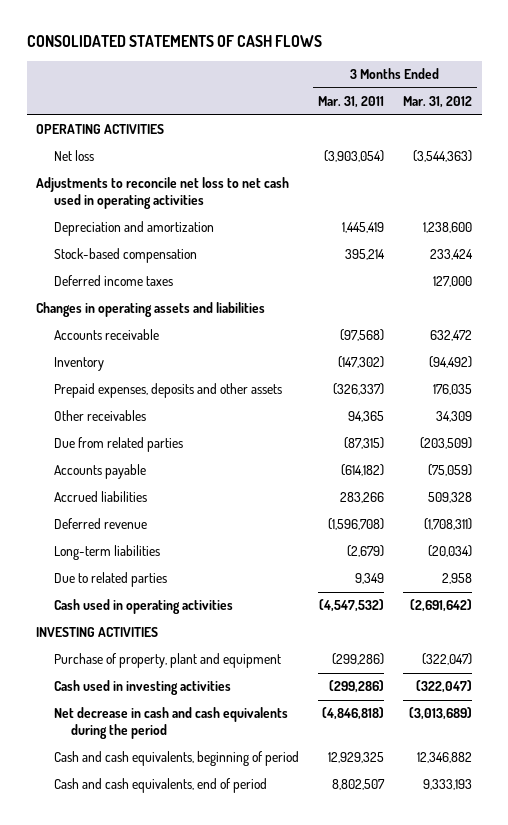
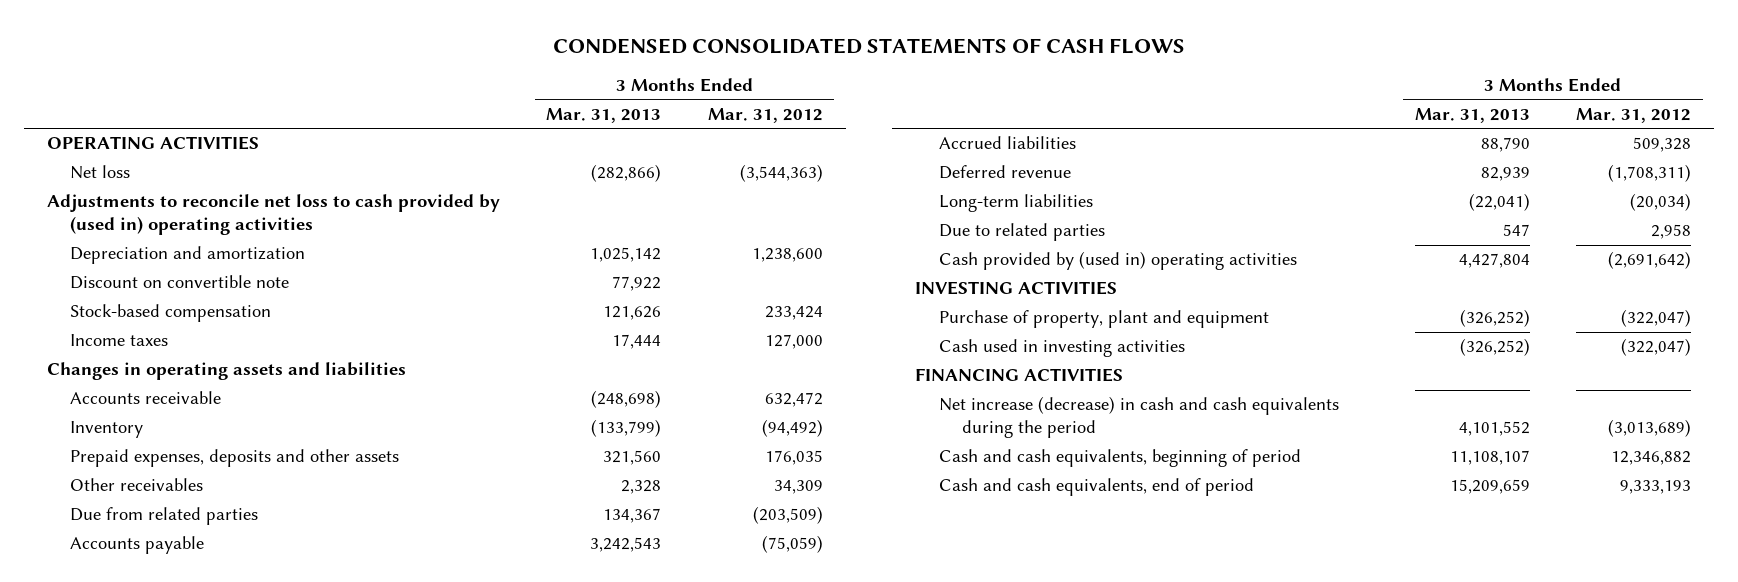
[26,35,322,48] CONSOLIDATED STATEMENTS OF CASH FLOWS -> [553,37,1186,54] CONDENSED CONSOLIDATED STATEMENTS OF CASH FLOWS
[317,96,384,109] Mar. 31, 2011 -> none
none -> [546,107,662,123] Mar. 31, 2013
[36,177,290,210] Adjustments to reconcile net loss to net cash used in operating activities -> [47,194,501,236] Adjustments to reconcile net loss to cash provided by (used in) operating activities
none -> [70,275,290,290] Discount on convertible note
[53,275,173,287] Deferred income taxes -> [70,334,169,347] Income taxes
[53,599,233,615] Cash used in operating activities -> [938,251,1297,271] Cash provided by (used in) operating activities
none -> [915,368,1124,383] FINANCING ACTIVITIES
[53,707,288,740] Net decrease in cash and cash equivalents during the period -> [938,396,1339,439] Net increase (decrease) in cash and cash equivalents during the period

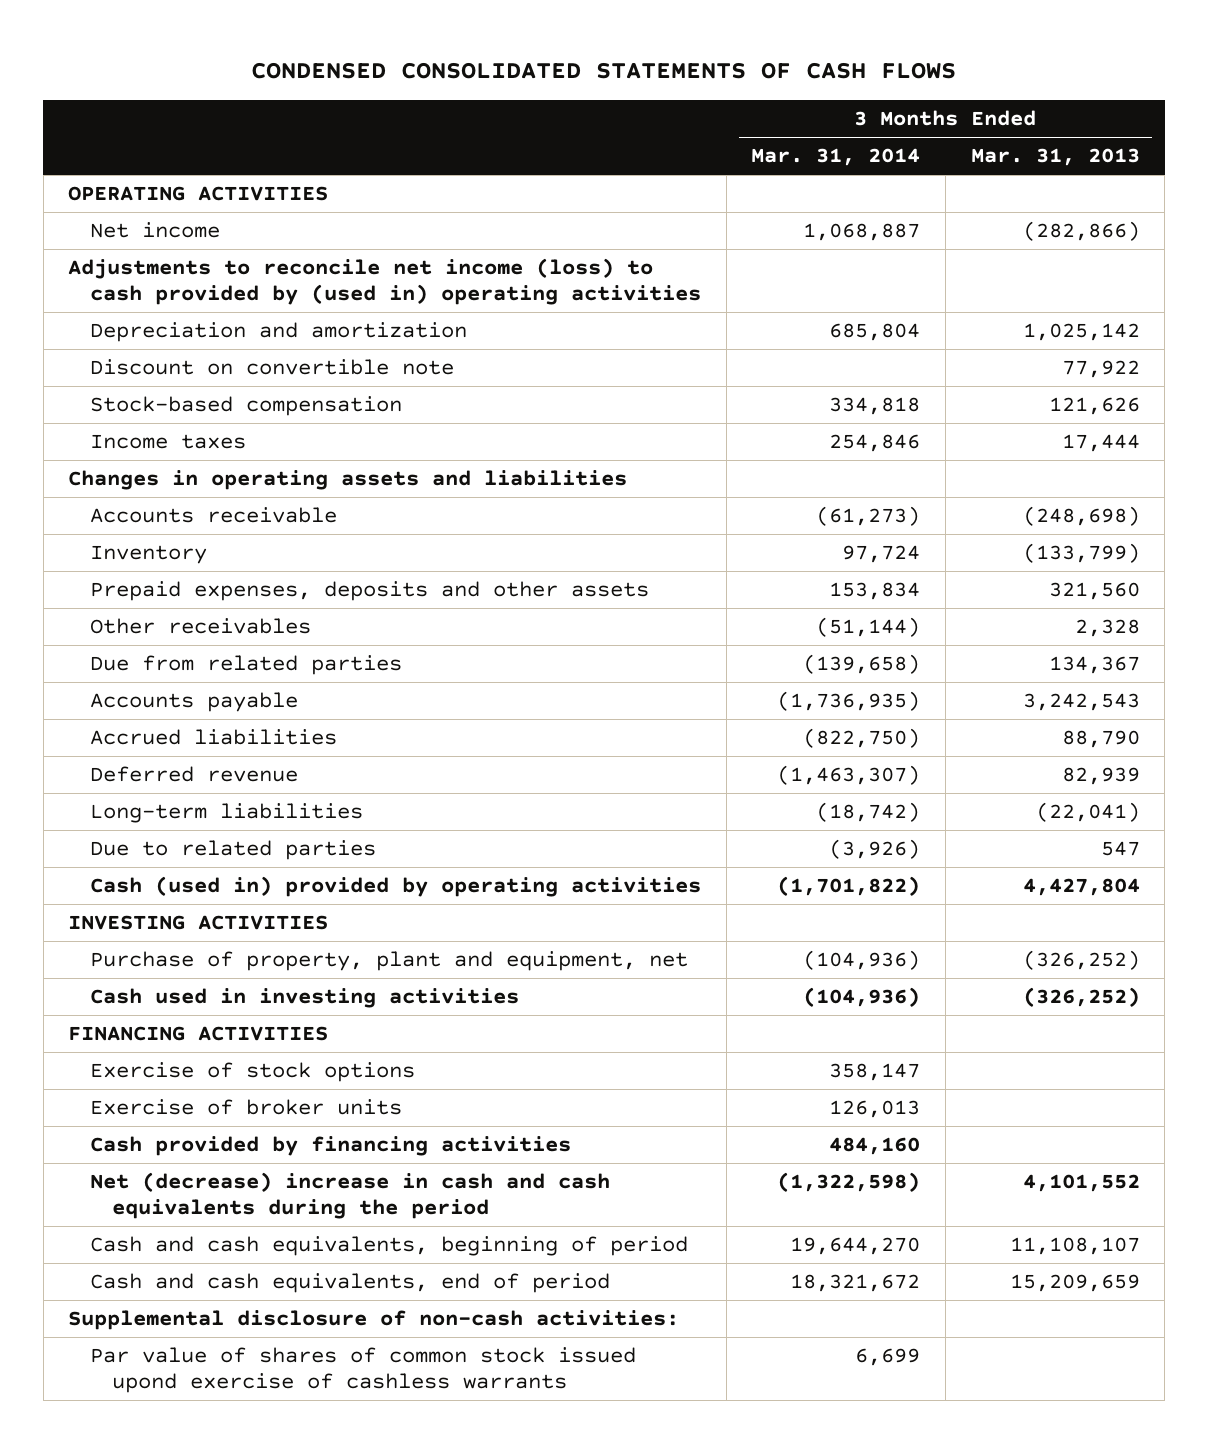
[707,107,823,123] Mar. 31, 2012 -> none
none -> [751,148,921,167] Mar. 31, 2014
[70,165,131,180] Net loss -> [90,222,221,239] Net income
[47,194,501,236] Adjustments to reconcile net loss to cash provided by (used in) operating activities -> [68,258,702,306] Adjustments to reconcile net income (loss) to cash provided by (used in) operating activities
[938,251,1297,271] Cash provided by (used in) operating activities -> [90,876,702,898] Cash (used in) provided by operating activities
[938,310,1269,329] Purchase of property, plant and equipment -> [90,951,689,972] Purchase of property, plant and equipment, net
none -> [90,1062,416,1083] Exercise of stock options
none -> [90,1099,403,1116] Exercise of broker units
none -> [90,1136,572,1157] Cash provided by financing activities
[938,396,1339,439] Net increase (decrease) in cash and cash equivalents during the period -> [90,1172,611,1220] Net (decrease) increase in cash and cash equivalents during the period
none -> [68,1310,680,1331] Supplemental disclosure of non-cash activities:
none -> [90,1347,637,1394] Par value of shares of common stock issued upond exercise of cashless warrants

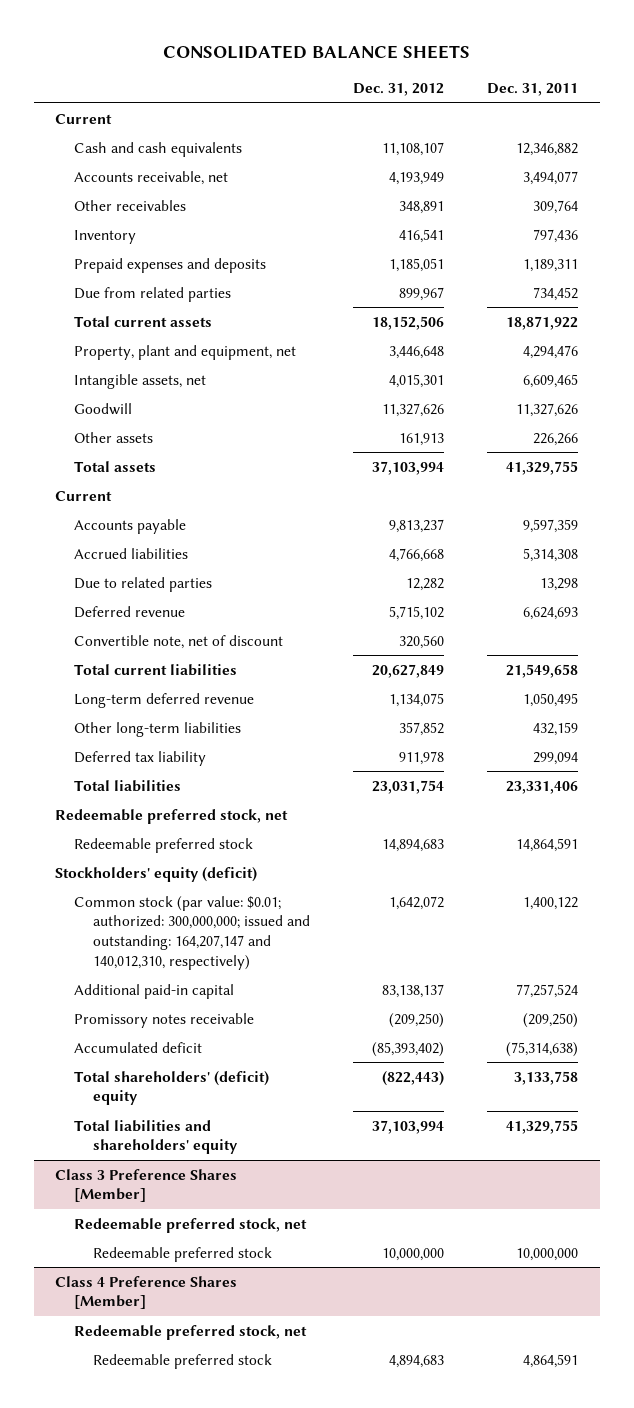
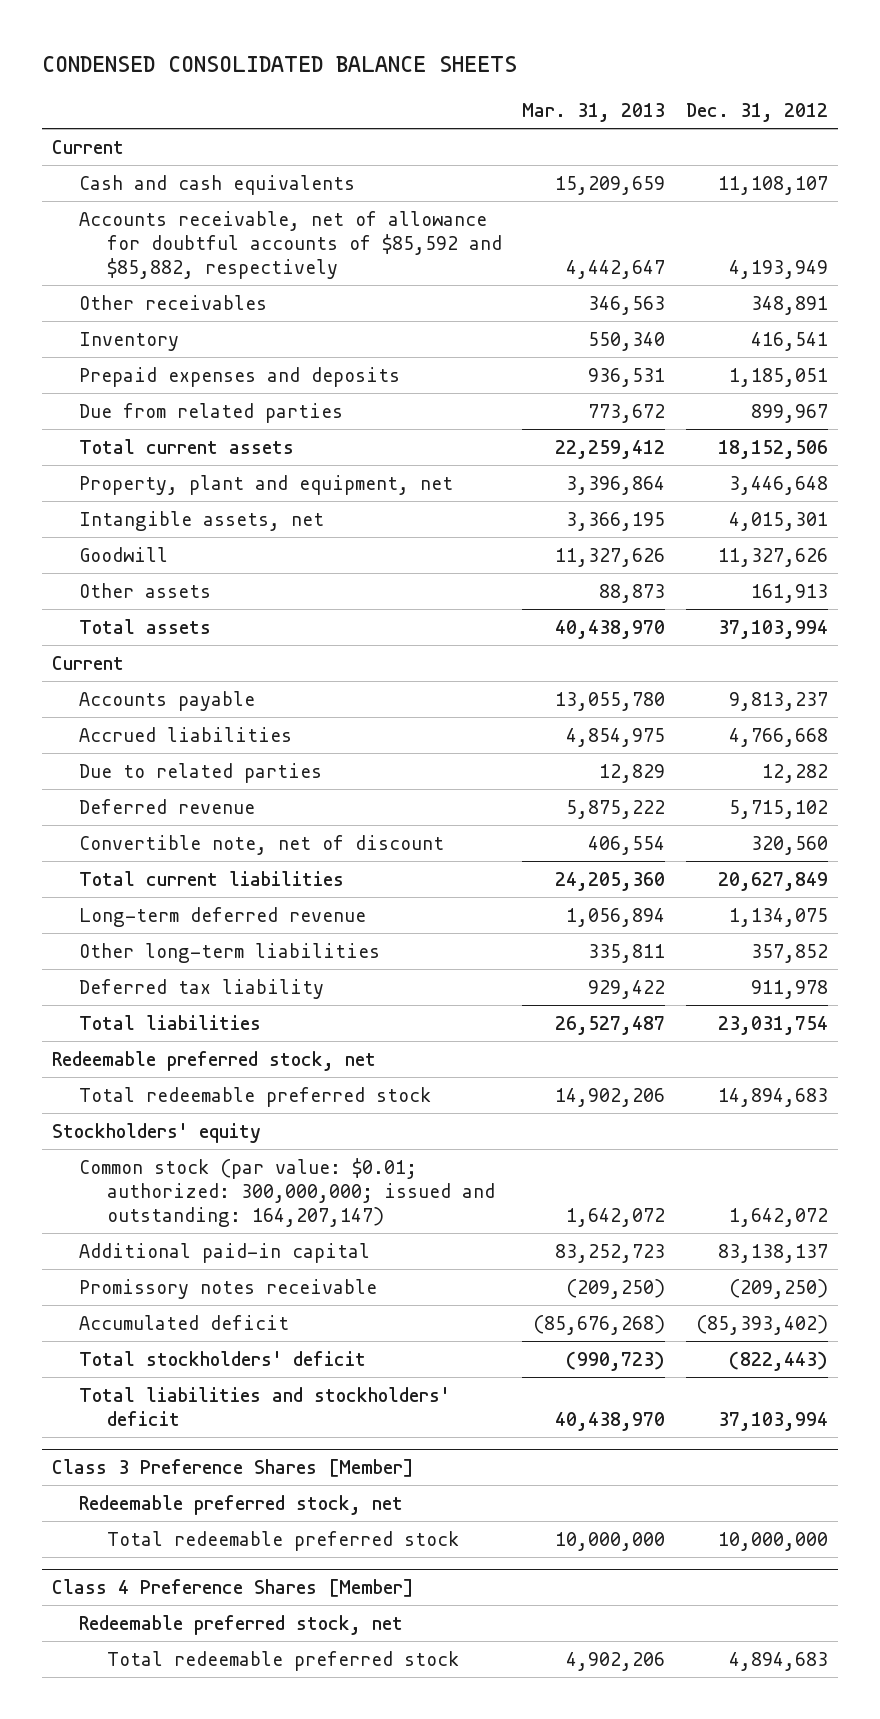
[162,45,470,60] CONSOLIDATED BALANCE SHEETS -> [41,56,517,73] CONDENSED CONSOLIDATED BALANCE SHEETS
[487,83,579,97] Dec. 31, 2011 -> none
none -> [522,102,666,122] Mar. 31, 2013
[74,170,229,185] Accounts receivable, net -> [79,210,502,280] Accounts receivable, net of allowance for doubtful accounts of $85,592 and $85,882, respectively
[74,837,254,853] Redeemable preferred stock -> [79,1086,432,1107] Total redeemable preferred stock
[55,866,258,882] Stockholders' equity (deficit) -> [51,1122,261,1143] Stockholders' equity
[74,895,310,970] Common stock (par value: $0.01; authorized: 300,000,000; issued and outstanding: 164,207,147 and 140,012,310, respectively) -> [79,1157,495,1228] Common stock (par value: $0.01; authorized: 300,000,000; issued and outstanding: 164,207,147)
[74,1070,270,1106] Total shareholders' (deficit) equity -> [79,1350,367,1366] Total stockholders' deficit
[74,1119,238,1155] Total liabilities and shareholders' equity -> [79,1386,451,1427] Total liabilities and stockholders' deficit
[92,1246,272,1262] Redeemable preferred stock -> [106,1530,459,1551] Total redeemable preferred stock
[92,1353,272,1369] Redeemable preferred stock -> [106,1650,459,1671] Total redeemable preferred stock

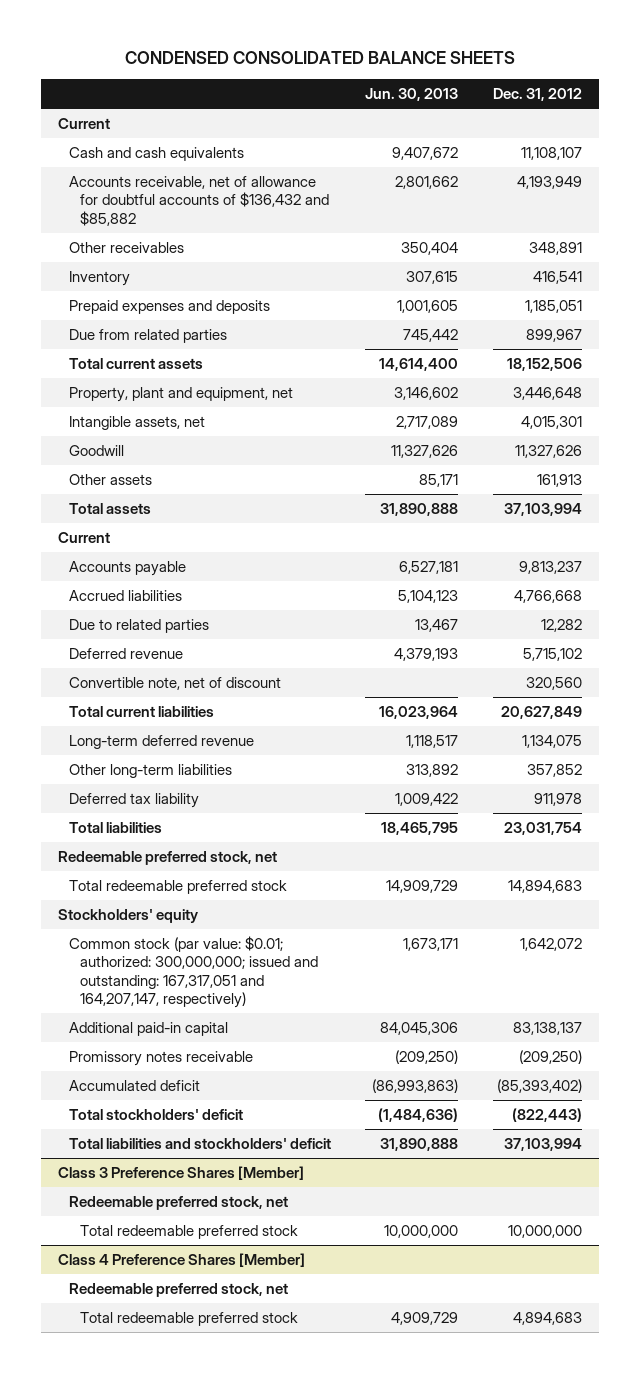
[522,102,666,122] Mar. 31, 2013 -> none
none -> [365,88,459,102] Jun. 30, 2013
[79,210,502,280] Accounts receivable, net of allowance for doubtful accounts of $85,592 and $85,882, respectively -> [69,175,329,226] Accounts receivable, net of allowance for doubtful accounts of $136,432 and $85,882
[79,1157,495,1228] Common stock (par value: $0.01; authorized: 300,000,000; issued and outstanding: 164,207,147) -> [69,935,318,1009] Common stock (par value: $0.01; authorized: 300,000,000; issued and outstanding: 167,317,051 and 164,207,147, respectively)

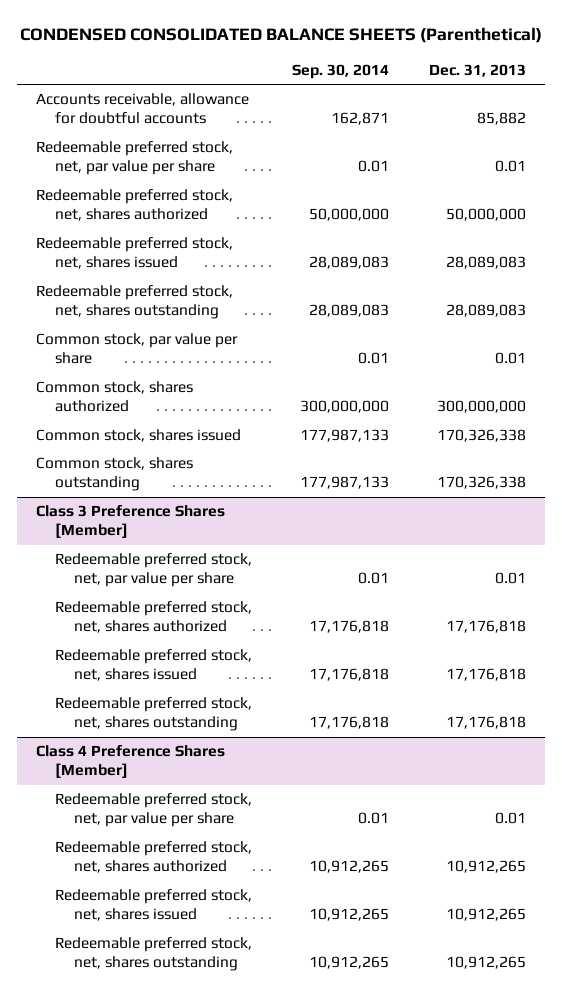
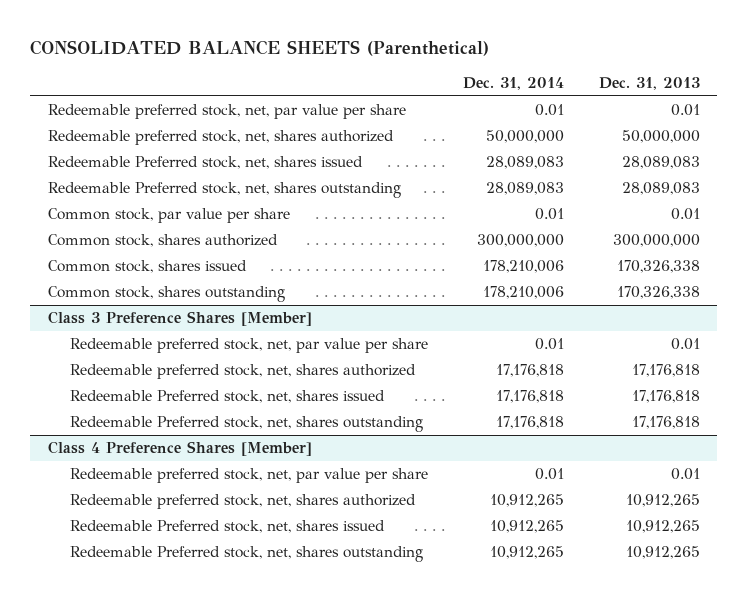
[20,27,543,44] CONDENSED CONSOLIDATED BALANCE SHEETS (Parenthetical) -> [30,40,490,57] CONSOLIDATED BALANCE SHEETS (Parenthetical)
[291,63,389,79] Sep. 30, 2014 -> none
none -> [462,76,564,90] Dec. 31, 2014
[36,93,250,125] Accounts receivable, allowance for doubtful accounts -> none
[36,237,234,270] Redeemable preferred stock, net, shares issued -> [47,156,363,170] Redeemable Preferred stock, net, shares issued
[36,285,234,320] Redeemable preferred stock, net, shares outstanding -> [47,182,401,199] Redeemable Preferred stock, net, shares outstanding
[55,649,253,682] Redeemable preferred stock, net, shares issued -> [69,390,385,404] Redeemable Preferred stock, net, shares issued
[55,697,253,732] Redeemable preferred stock, net, shares outstanding -> [69,416,423,433] Redeemable Preferred stock, net, shares outstanding
[55,889,253,922] Redeemable preferred stock, net, shares issued -> [69,520,385,534] Redeemable Preferred stock, net, shares issued
[55,937,253,972] Redeemable preferred stock, net, shares outstanding -> [69,546,423,563] Redeemable Preferred stock, net, shares outstanding

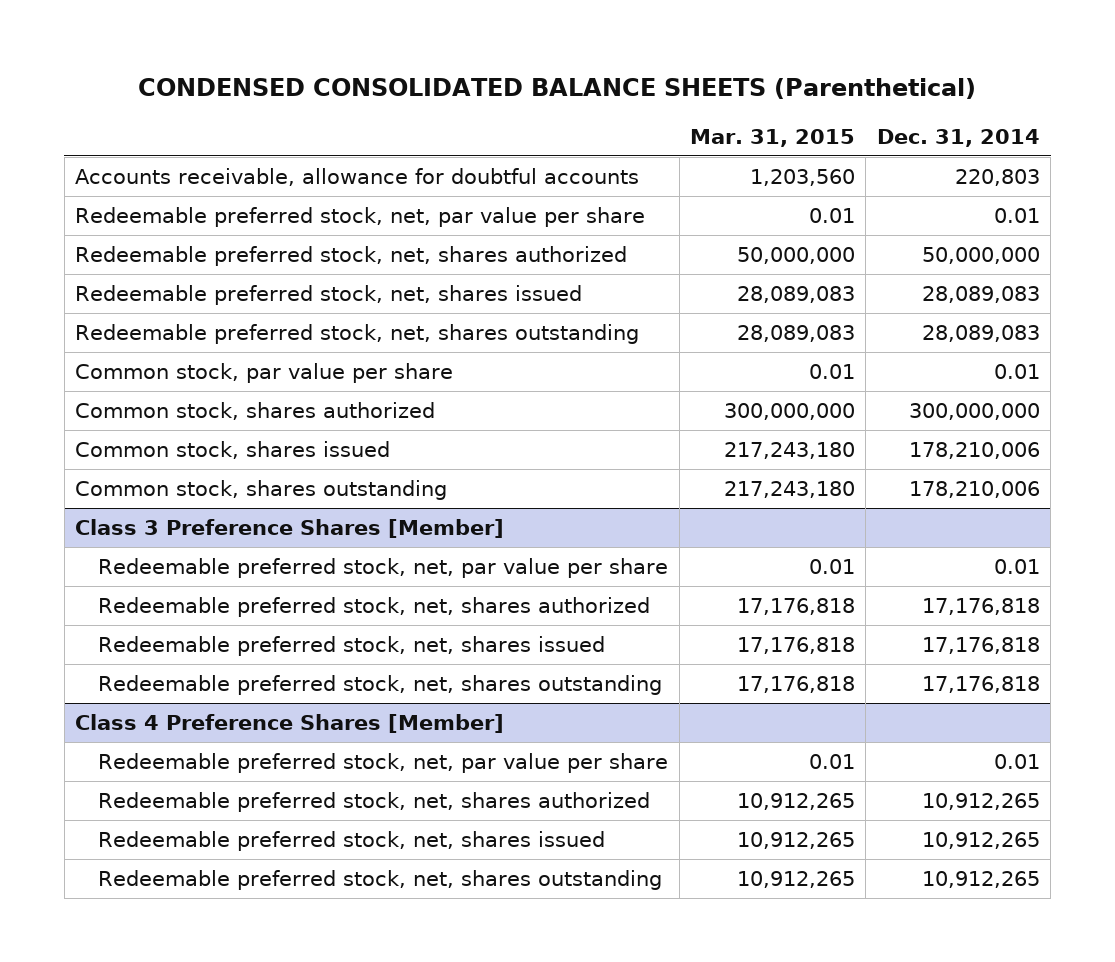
[30,40,490,57] CONSOLIDATED BALANCE SHEETS (Parenthetical) -> [138,78,977,100] CONDENSED CONSOLIDATED BALANCE SHEETS (Parenthetical)
[598,76,700,90] Dec. 31, 2013 -> none
none -> [690,128,856,147] Mar. 31, 2015
none -> [75,168,640,187] Accounts receivable, allowance for doubtful accounts
[47,156,363,170] Redeemable Preferred stock, net, shares issued -> [75,285,583,306] Redeemable preferred stock, net, shares issued
[47,182,401,199] Redeemable Preferred stock, net, shares outstanding -> [75,324,640,345] Redeemable preferred stock, net, shares outstanding
[69,390,385,404] Redeemable Preferred stock, net, shares issued -> [98,636,606,657] Redeemable preferred stock, net, shares issued
[69,416,423,433] Redeemable Preferred stock, net, shares outstanding -> [98,675,663,696] Redeemable preferred stock, net, shares outstanding
[69,520,385,534] Redeemable Preferred stock, net, shares issued -> [98,831,606,852] Redeemable preferred stock, net, shares issued
[69,546,423,563] Redeemable Preferred stock, net, shares outstanding -> [98,870,663,891] Redeemable preferred stock, net, shares outstanding

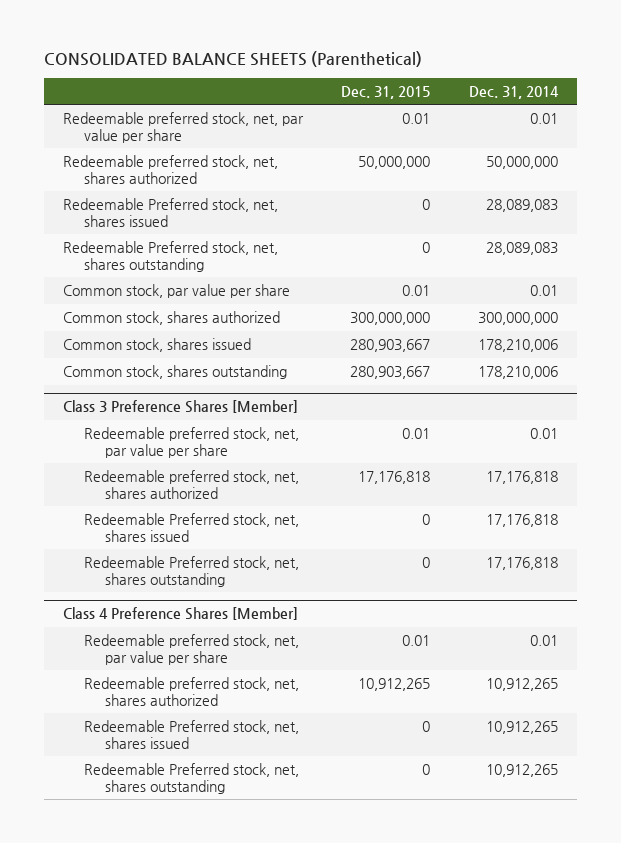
[138,78,977,100] CONDENSED CONSOLIDATED BALANCE SHEETS (Parenthetical) -> [43,51,422,68] CONSOLIDATED BALANCE SHEETS (Parenthetical)
[690,128,856,147] Mar. 31, 2015 -> none
none -> [341,85,431,99] Dec. 31, 2015
[75,168,640,187] Accounts receivable, allowance for doubtful accounts -> none
[75,285,583,306] Redeemable preferred stock, net, shares issued -> [62,197,278,227] Redeemable Preferred stock, net, shares issued
[75,324,640,345] Redeemable preferred stock, net, shares outstanding -> [62,240,278,272] Redeemable Preferred stock, net, shares outstanding
[98,636,606,657] Redeemable preferred stock, net, shares issued -> [83,512,299,542] Redeemable Preferred stock, net, shares issued
[98,675,663,696] Redeemable preferred stock, net, shares outstanding -> [83,555,299,587] Redeemable Preferred stock, net, shares outstanding
[98,831,606,852] Redeemable preferred stock, net, shares issued -> [83,719,299,749] Redeemable Preferred stock, net, shares issued
[98,870,663,891] Redeemable preferred stock, net, shares outstanding -> [83,762,299,794] Redeemable Preferred stock, net, shares outstanding

